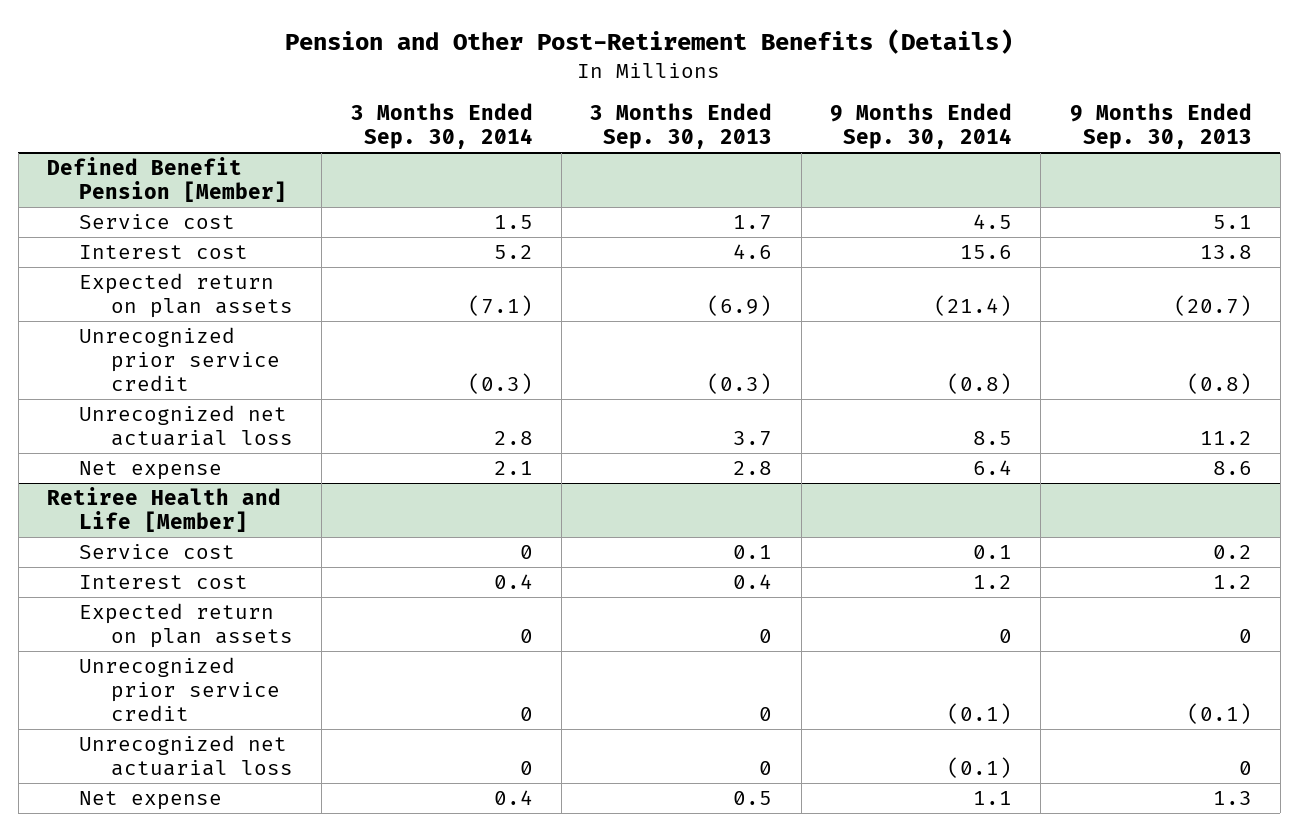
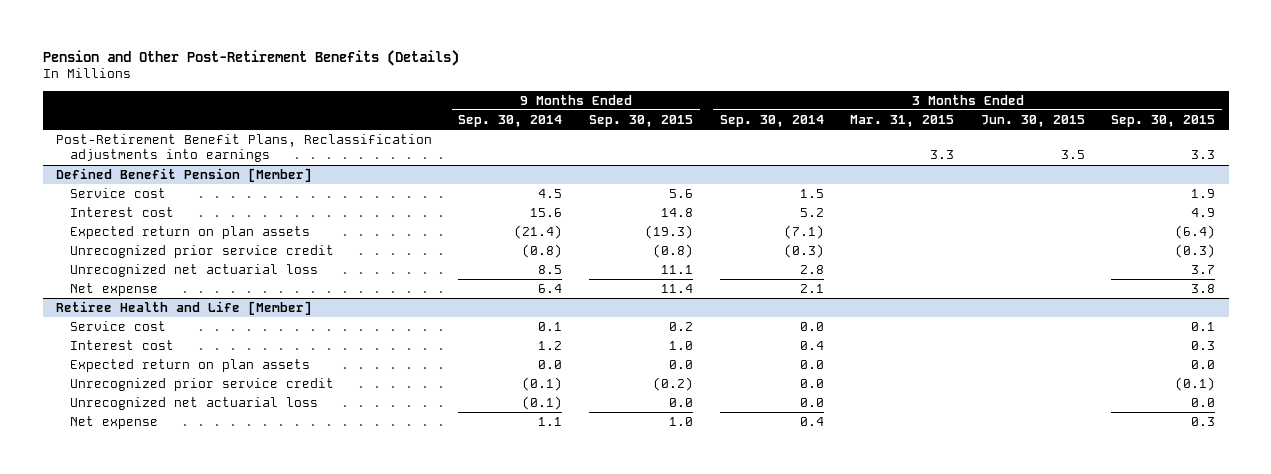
[590,103,773,150] 3 Months Ended Sep. 30, 2013 -> none
[1069,103,1252,150] 9 Months Ended Sep. 30, 2013 -> none
none -> [589,114,694,127] Sep. 30, 2015
none -> [850,114,955,127] Mar. 31, 2015
none -> [980,114,1085,127] Jun. 30, 2015
none -> [1111,114,1216,127] Sep. 30, 2015
none -> [55,133,432,163] Post-Retirement Benefit Plans, Reclassification adjustments into earnings
[519,545,533,560] 0 -> [799,321,824,331] 0.0
[519,628,533,643] 0 -> [799,359,824,369] 0.0
[998,628,1012,643] 0 -> [538,359,563,369] 0.0
[519,706,533,721] 0 -> [799,378,824,388] 0.0
[519,760,533,775] 0 -> [799,397,824,407] 0.0

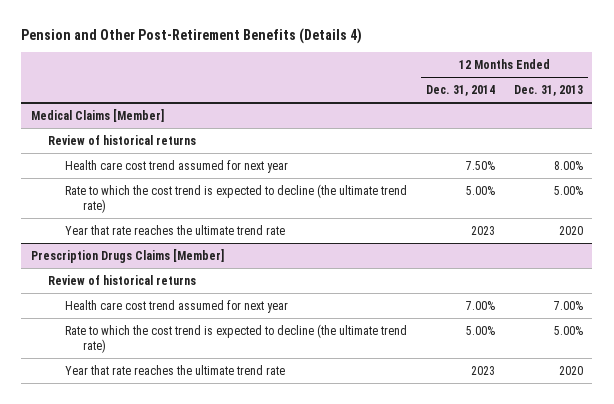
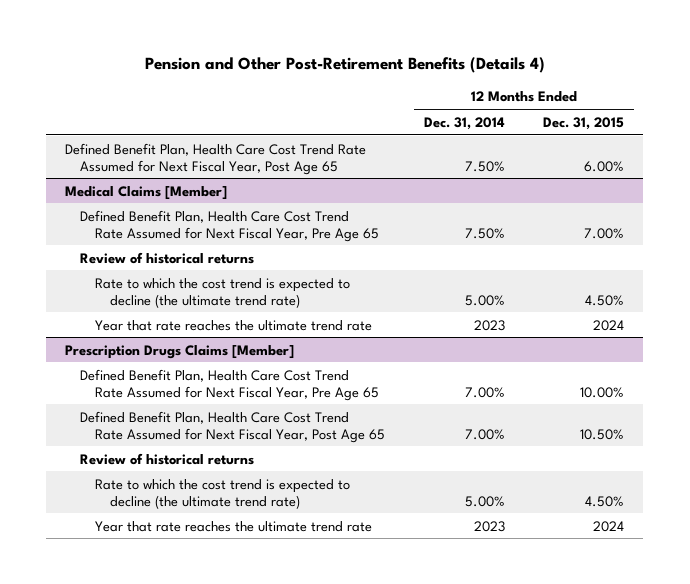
[514,84,584,96] Dec. 31, 2013 -> none
none -> [543,116,625,130] Dec. 31, 2015
none -> [65,142,367,175] Defined Benefit Plan, Health Care Cost Trend Rate Assumed for Next Fiscal Year, Post Age 65
none -> [80,209,379,242] Defined Benefit Plan, Health Care Cost Trend Rate Assumed for Next Fiscal Year, Pre Age 65
[65,159,289,173] Health care cost trend assumed for next year -> none
none -> [80,368,379,401] Defined Benefit Plan, Health Care Cost Trend Rate Assumed for Next Fiscal Year, Pre Age 65
none -> [80,410,385,443] Defined Benefit Plan, Health Care Cost Trend Rate Assumed for Next Fiscal Year, Post Age 65
[65,299,289,313] Health care cost trend assumed for next year -> none

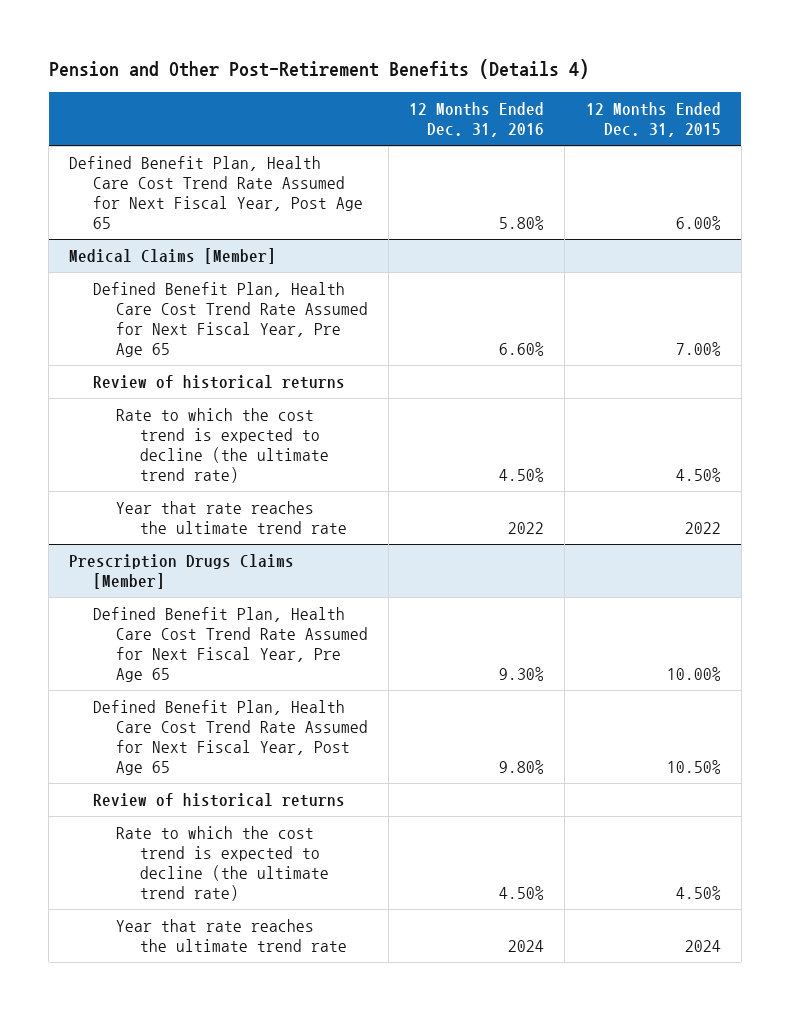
[423,116,505,130] Dec. 31, 2014 -> none
none -> [409,102,545,138] 12 Months Ended Dec. 31, 2016
[593,319,625,331] 2024 -> [684,522,721,535] 2022

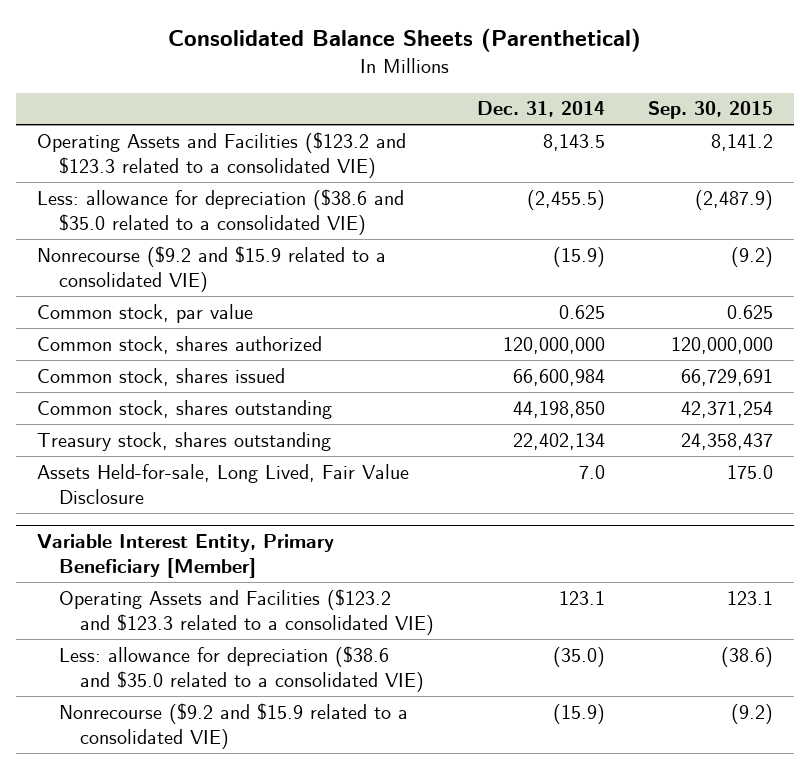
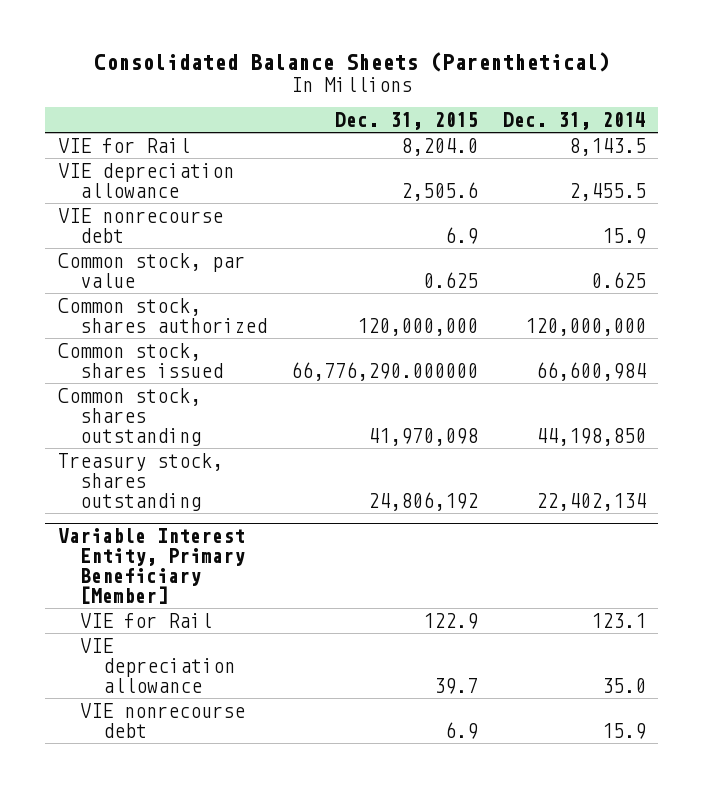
[647,101,773,120] Sep. 30, 2015 -> none
none -> [335,112,479,131] Dec. 31, 2015
[37,245,387,292] Nonrecourse ($9.2 and $15.9 related to a consolidated VIE) -> none
[37,131,407,178] Operating Assets and Facilities ($123.2 and $123.3 related to a consolidated VIE) -> [57,137,190,153] VIE for Rail
[37,188,405,235] Less: allowance for depreciation ($38.6 and $35.0 related to a consolidated VIE) -> [57,162,234,198] VIE depreciation allowance
[526,189,605,210] (2,455.5) -> [568,182,646,201] 2,455.5
none -> [57,207,223,243] VIE nonrecourse debt
[37,463,410,504] Assets Held-for-sale, Long Lived, Fair Value Disclosure -> none
[58,702,408,749] Nonrecourse ($9.2 and $15.9 related to a consolidated VIE) -> none
[58,588,435,635] Operating Assets and Facilities ($123.2 and $123.3 related to a consolidated VIE) -> [80,612,213,628] VIE for Rail
[58,645,425,692] Less: allowance for depreciation ($38.6 and $35.0 related to a consolidated VIE) -> [80,637,235,694] VIE depreciation allowance
[552,646,605,667] (35.0) -> [601,678,646,694] 35.0
none -> [80,702,246,738] VIE nonrecourse debt

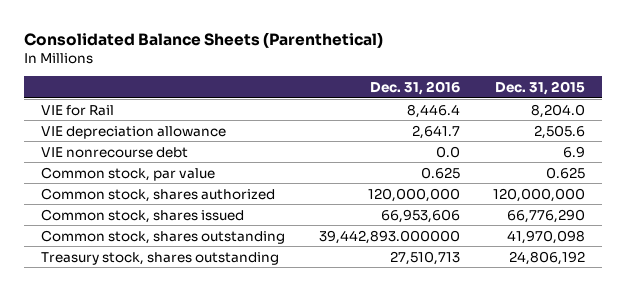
[502,112,646,131] Dec. 31, 2014 -> none
none -> [369,80,460,95] Dec. 31, 2016
[291,361,479,381] 66,776,290.000000 -> [507,208,586,223] 66,776,290
[57,527,246,605] Variable Interest Entity, Primary Beneficiary [Member] -> none
[80,612,213,628] VIE for Rail -> none
[80,637,235,694] VIE depreciation allowance -> none
[80,702,246,738] VIE nonrecourse debt -> none

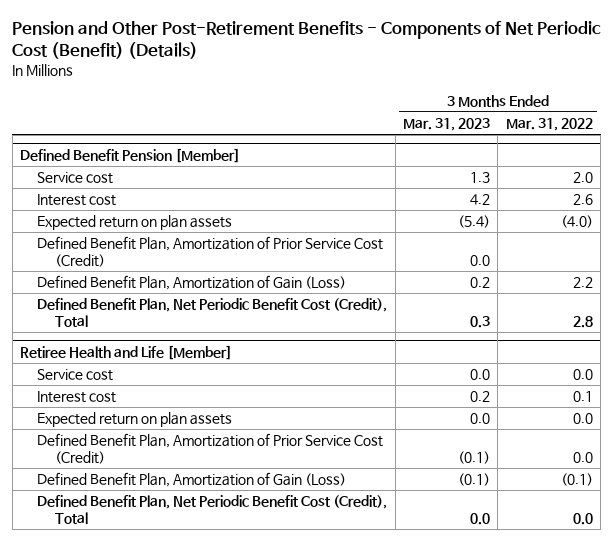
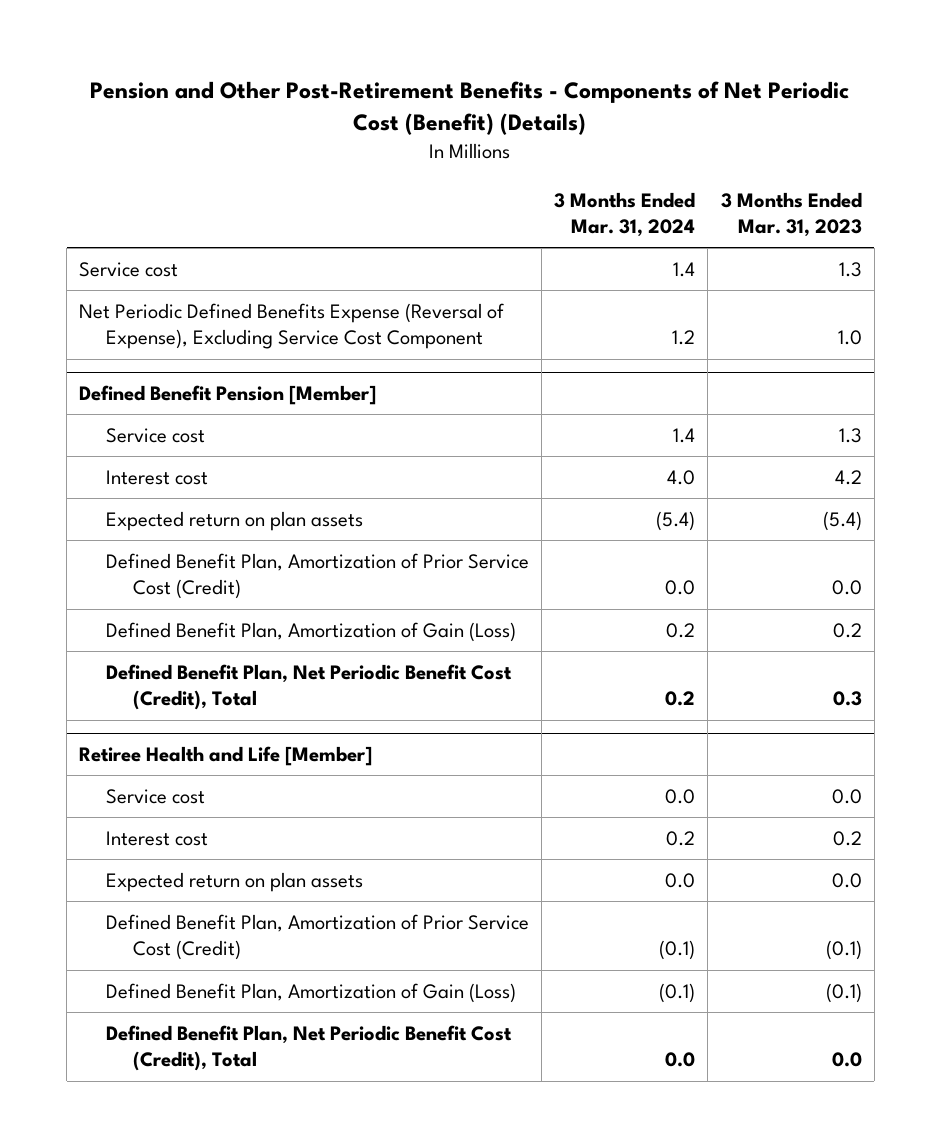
[505,118,593,132] Mar. 31, 2022 -> none
none -> [554,191,696,238] 3 Months Ended Mar. 31, 2024
none -> [79,261,179,277] Service cost
none -> [79,302,505,350] Net Periodic Defined Benefits Expense (Reversal of Expense), Excluding Service Cost Component

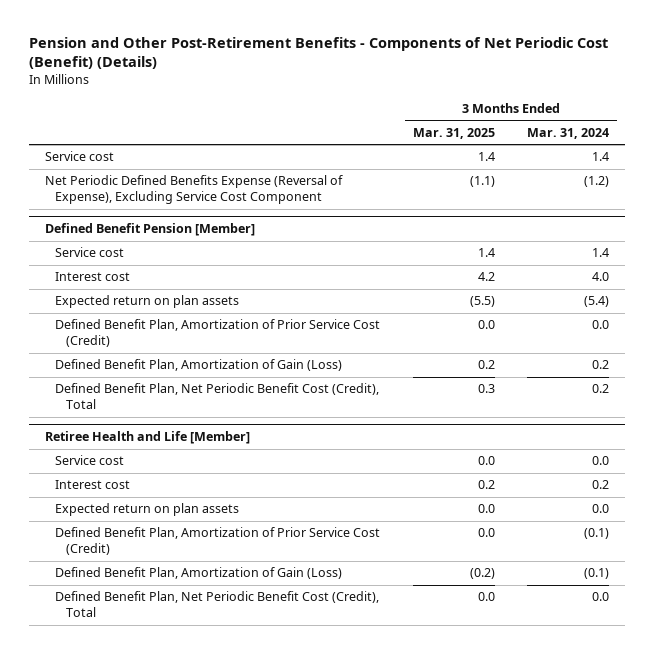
[720,191,862,238] 3 Months Ended Mar. 31, 2023 -> none
none -> [412,127,495,139] Mar. 31, 2025
[672,330,696,346] 1.2 -> [584,176,610,188] (1.2)

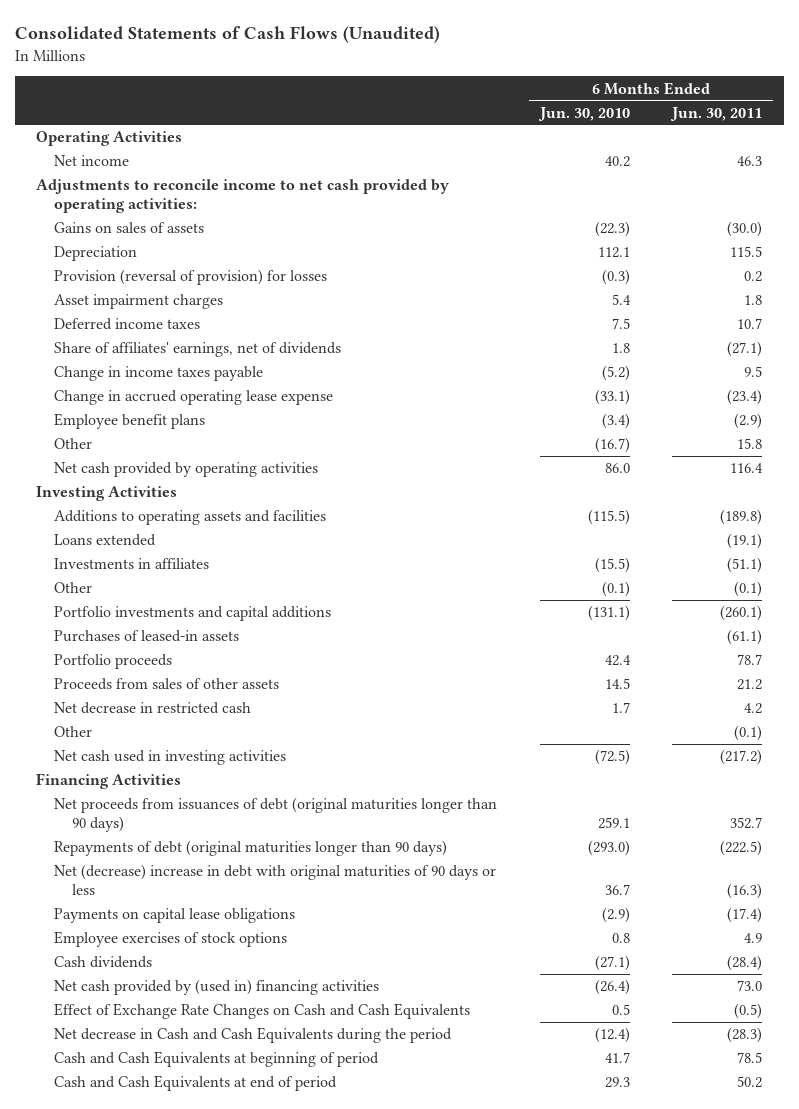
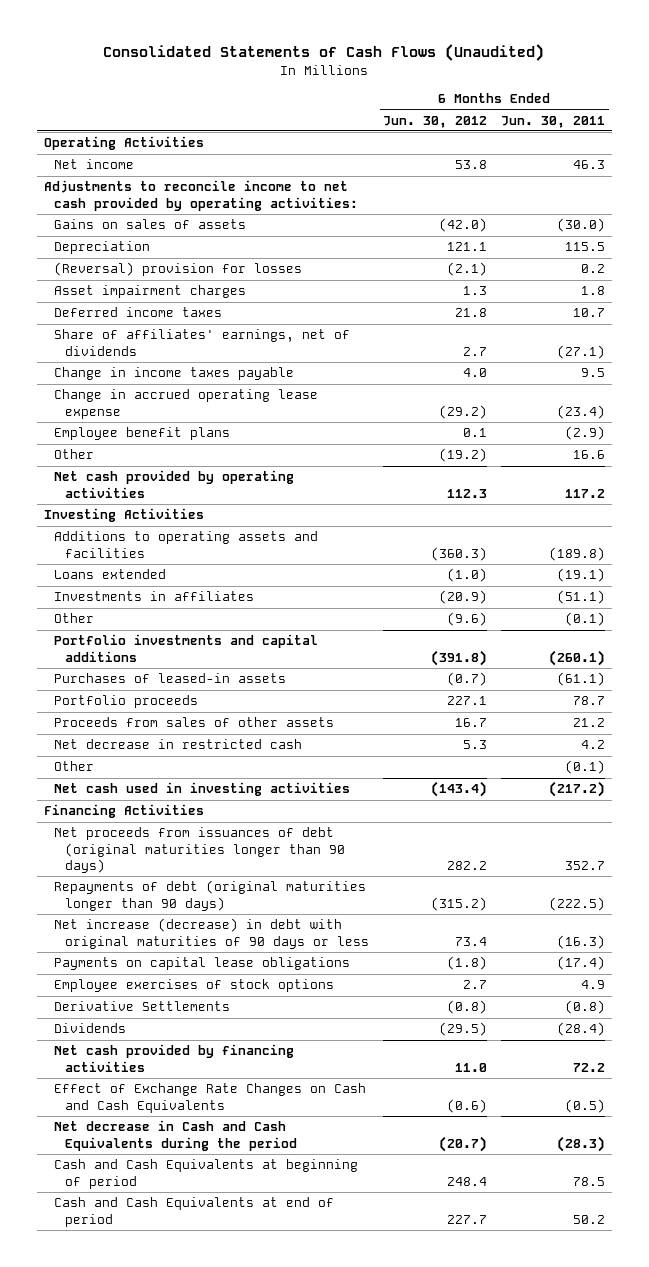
[537,106,630,121] Jun. 30, 2010 -> none
none -> [383,115,488,128] Jun. 30, 2012
[54,269,328,286] Provision (reversal of provision) for losses -> [54,262,303,277] (Reversal) provision for losses
[737,438,763,450] 15.8 -> [573,450,606,460] 16.6
[730,463,764,474] 116.4 -> [565,488,606,498] 117.2
[54,864,497,896] Net (decrease) increase in debt with original maturities of 90 days or less -> [54,918,370,949] Net increase (decrease) in debt with original maturities of 90 days or less
none -> [54,1001,231,1012] Derivative Settlements
[54,956,153,969] Cash dividends -> [54,1023,127,1034] Dividends
[54,979,380,996] Net cash provided by (used in) financing activities -> [54,1044,295,1072] Net cash provided by financing activities
[737,980,763,992] 73.0 -> [573,1062,606,1072] 72.2

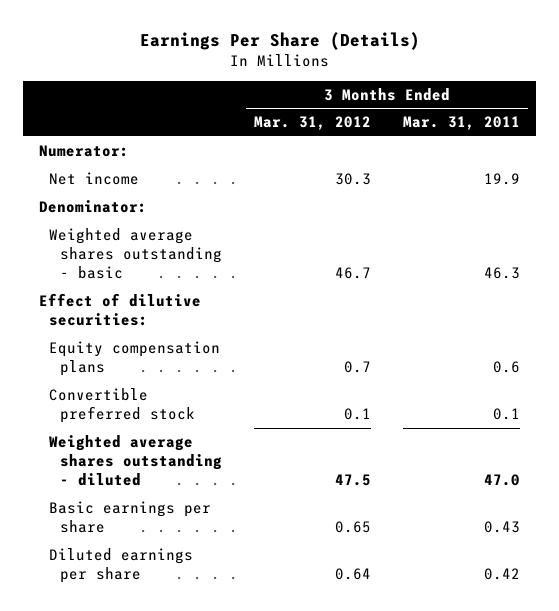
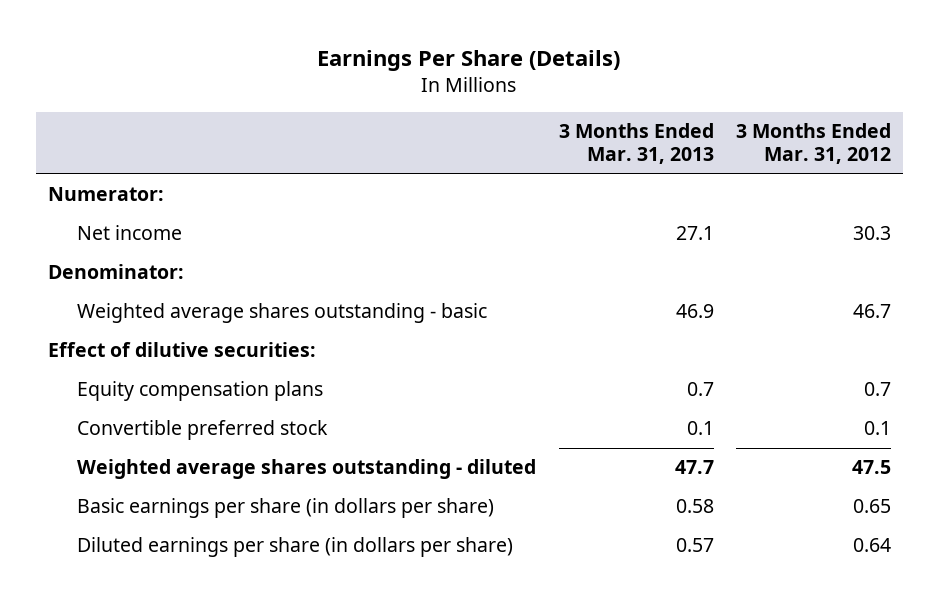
[403,116,521,131] Mar. 31, 2011 -> none
none -> [558,122,714,165] 3 Months Ended Mar. 31, 2013
[49,501,212,533] Basic earnings per share -> [76,498,494,519] Basic earnings per share (in dollars per share)
[49,548,194,583] Diluted earnings per share -> [76,537,513,558] Diluted earnings per share (in dollars per share)

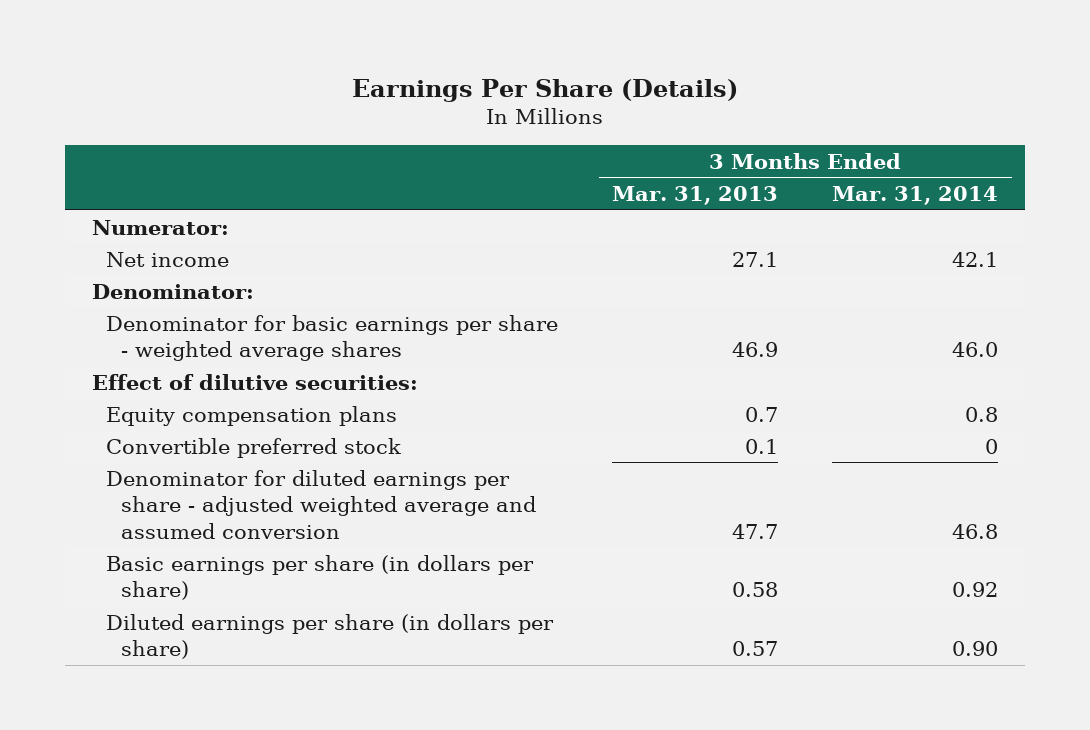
[736,122,892,165] 3 Months Ended Mar. 31, 2012 -> none
none -> [832,185,999,205] Mar. 31, 2014
[76,303,487,324] Weighted average shares outstanding - basic -> [106,314,559,362] Denominator for basic earnings per share - weighted average shares
[76,459,536,480] Weighted average shares outstanding - diluted -> [106,469,536,539] Denominator for diluted earnings per share - adjusted weighted average and assumed conversion

